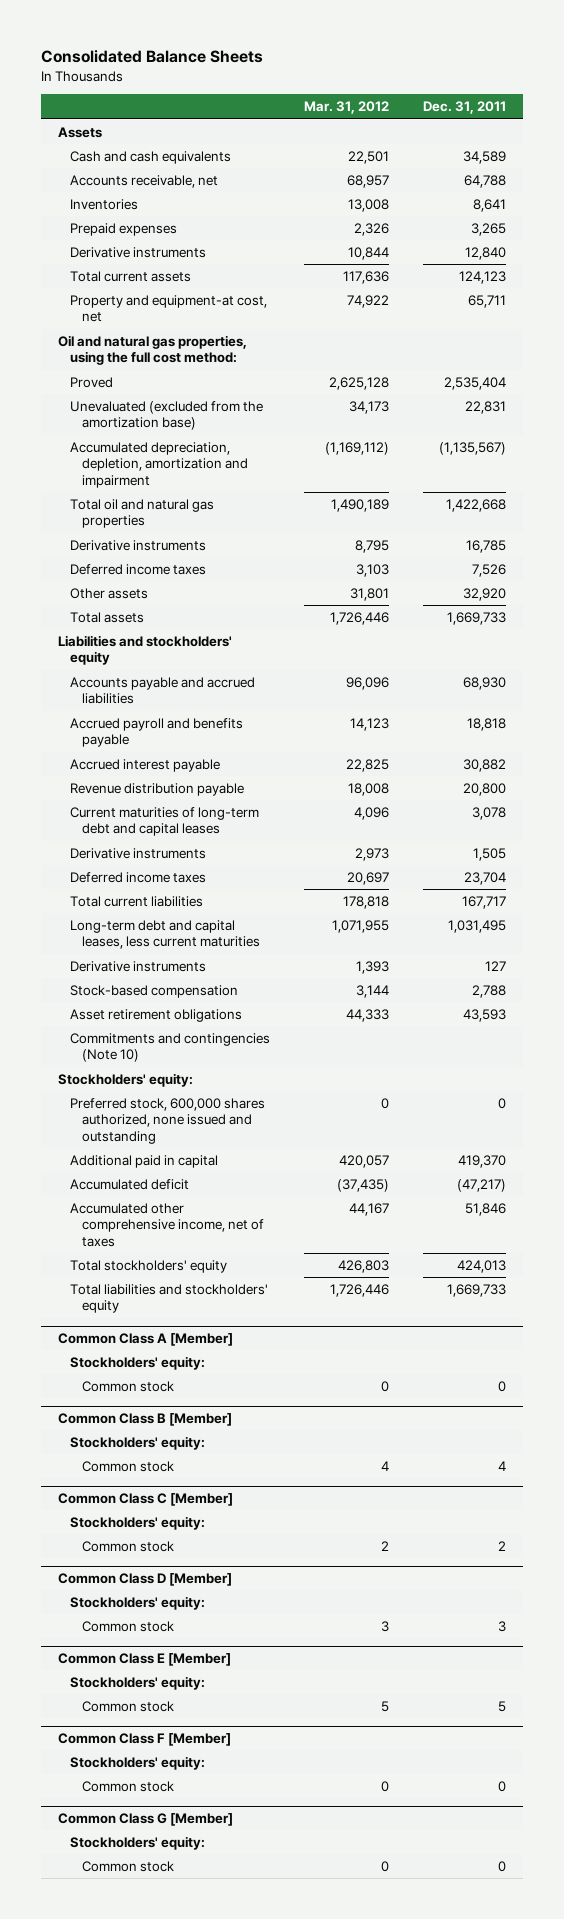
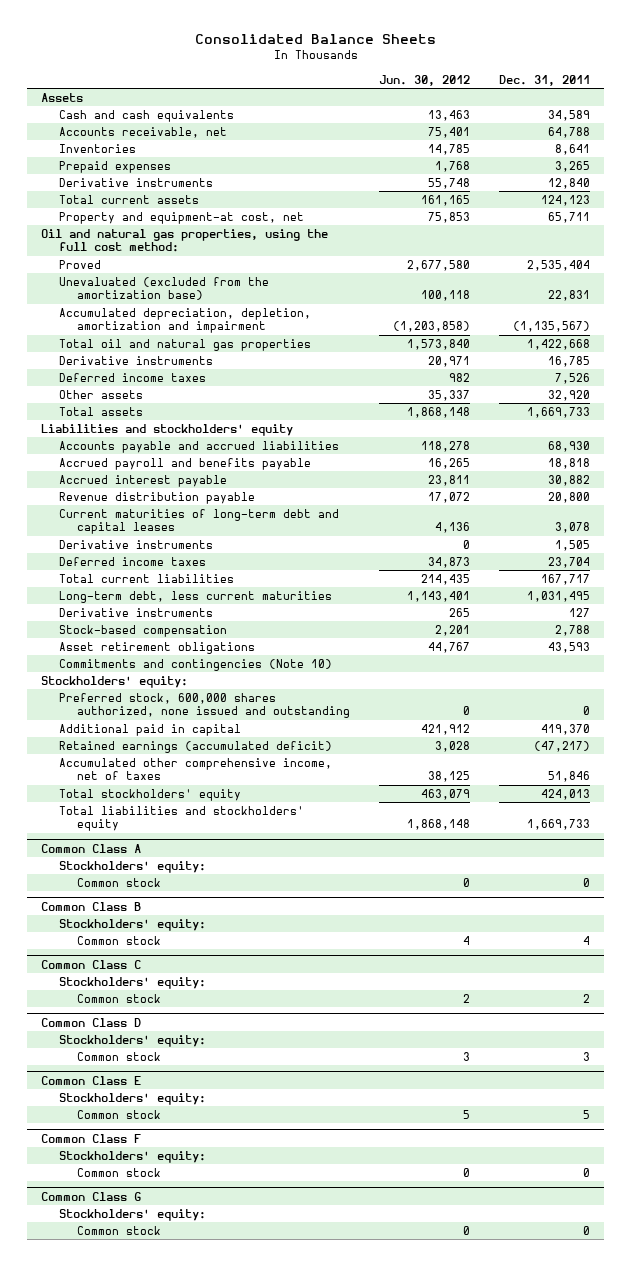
[304,101,390,115] Mar. 31, 2012 -> none
none -> [378,74,470,86] Jun. 30, 2012
[69,919,260,950] Long-term debt and capital leases, less current maturities -> [59,590,333,603] Long-term debt, less current maturities
[69,1178,189,1190] Accumulated deficit -> [59,740,333,753] Retained earnings (accumulated deficit)
[57,1333,233,1347] Common Class A [Member] -> [41,843,142,853] Common Class A
[57,1413,232,1427] Common Class B [Member] -> [41,901,142,911] Common Class B
[57,1493,233,1507] Common Class C [Member] -> [41,959,142,969] Common Class C
[57,1573,232,1587] Common Class D [Member] -> [41,1017,142,1027] Common Class D
[57,1653,231,1667] Common Class E [Member] -> [41,1075,142,1085] Common Class E
[57,1733,231,1747] Common Class F [Member] -> [41,1133,142,1143] Common Class F
[57,1813,233,1827] Common Class G [Member] -> [41,1191,142,1201] Common Class G

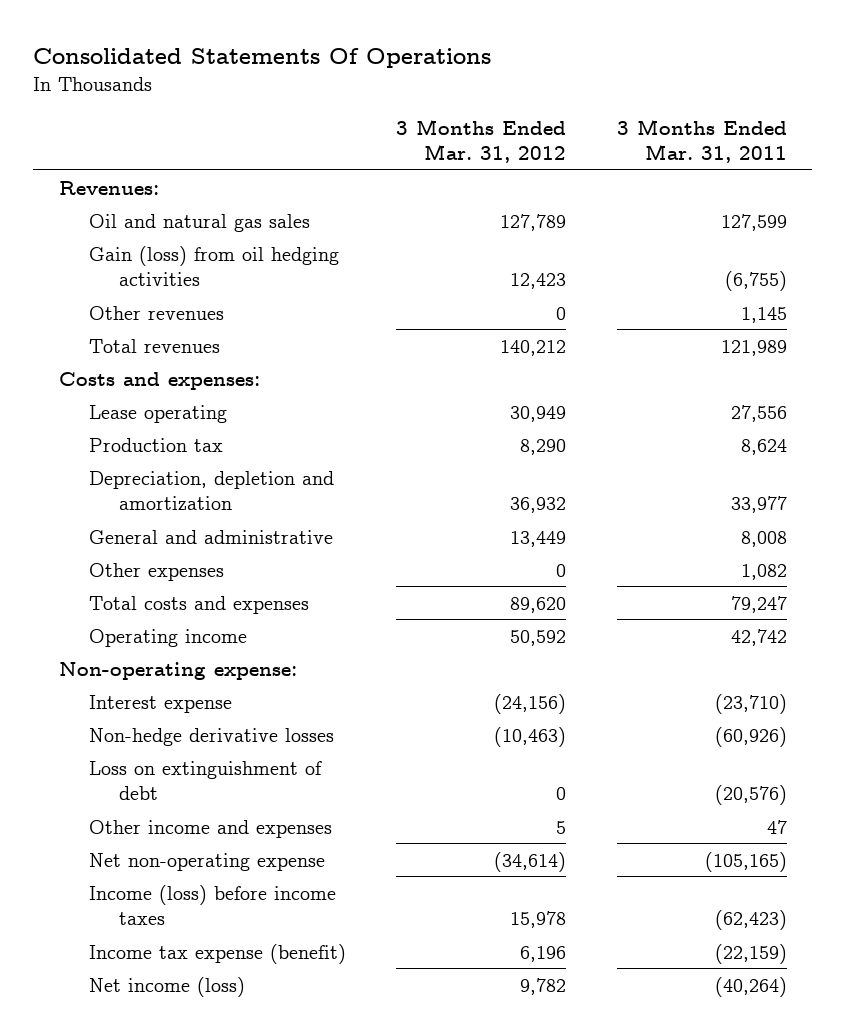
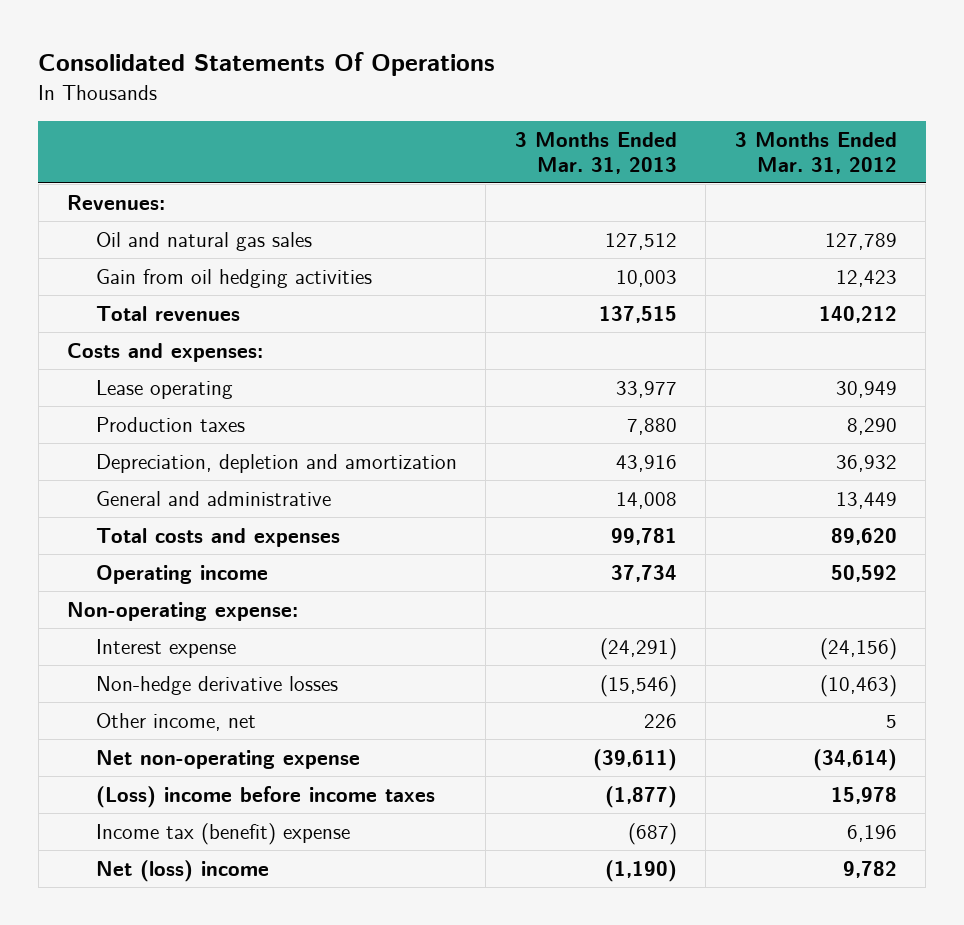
[616,118,787,164] 3 Months Ended Mar. 31, 2011 -> none
none -> [514,131,677,174] 3 Months Ended Mar. 31, 2013
[88,305,224,320] Other revenues -> none
[88,245,339,286] Gain (loss) from oil hedging activities -> [95,268,372,288] Gain from oil hedging activities
[88,437,223,452] Production tax -> [95,416,245,432] Production taxes
[88,562,224,581] Other expenses -> none
[88,760,322,800] Loss on extinguishment of debt -> none
[88,819,332,838] Other income and expenses -> [95,712,256,731] Other income, net
[88,884,336,925] Income (loss) before income taxes -> [95,785,435,808] (Loss) income before income taxes
[88,943,346,964] Income tax expense (benefit) -> [95,822,350,845] Income tax (benefit) expense
[88,976,245,997] Net income (loss) -> [95,859,269,882] Net (loss) income

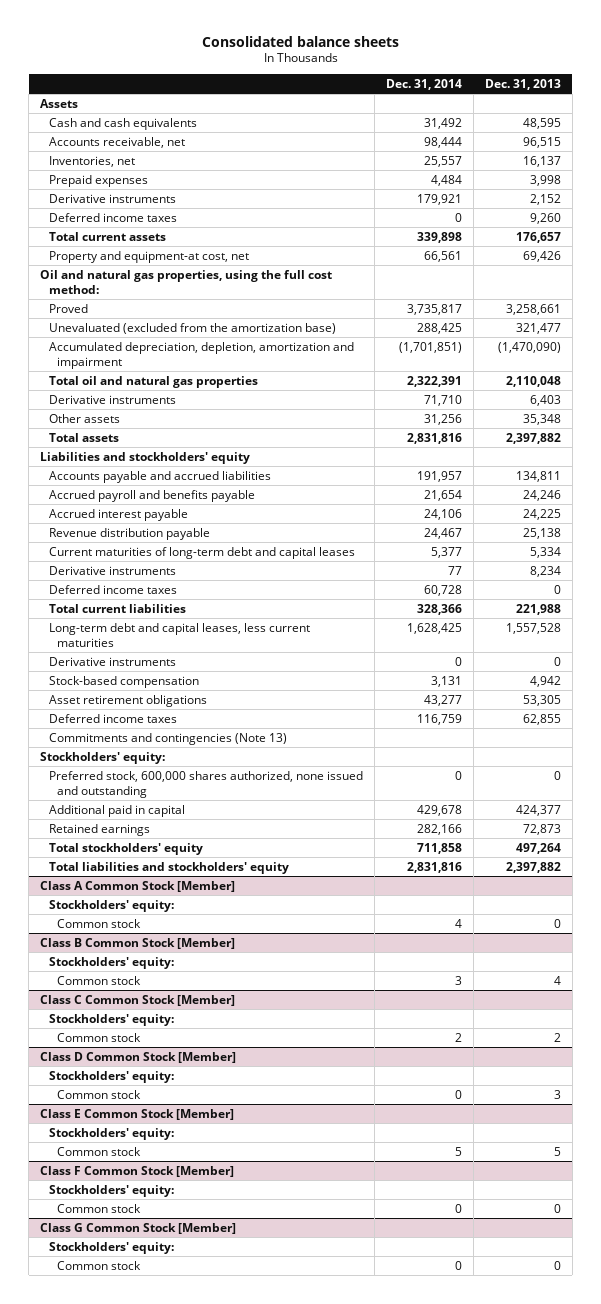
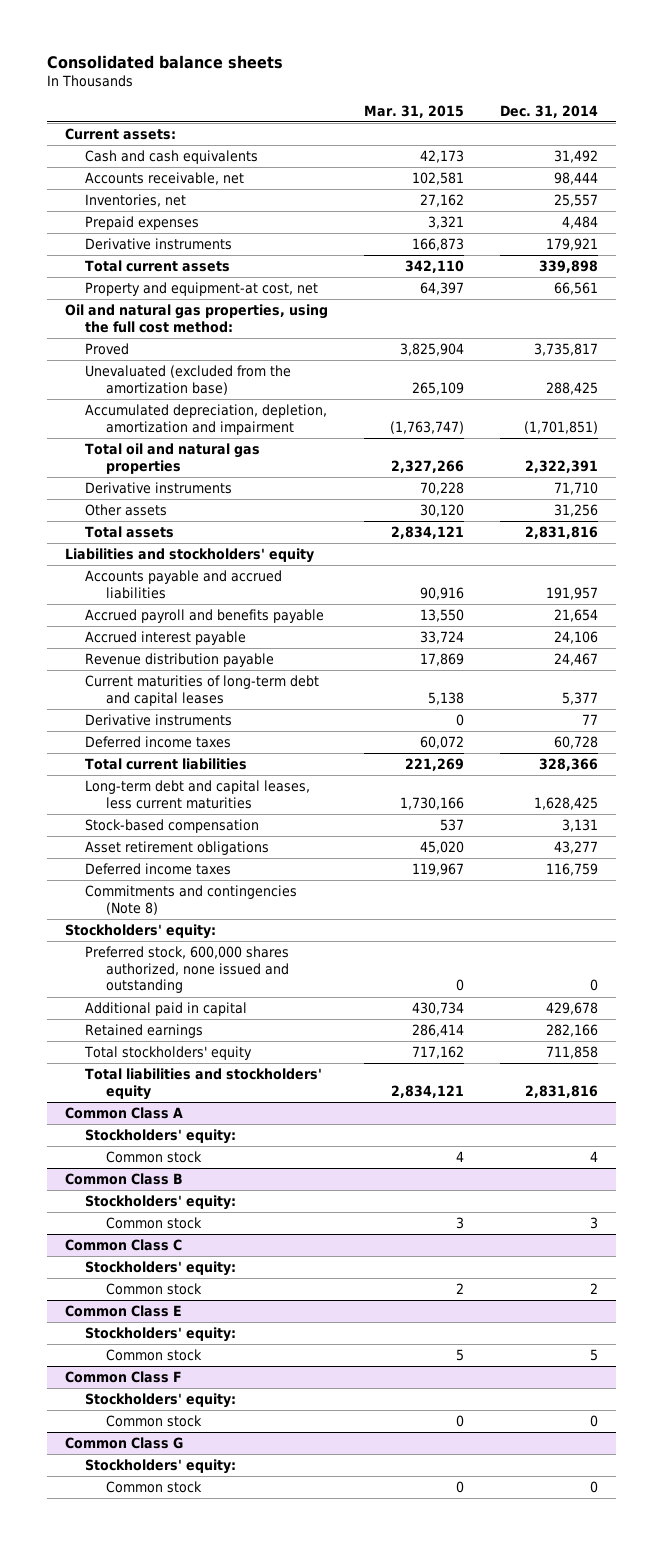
[484,78,561,90] Dec. 31, 2013 -> none
none -> [363,104,464,118] Mar. 31, 2015
[40,98,79,108] Assets -> [64,128,176,141] Current assets:
[48,212,177,222] Deferred income taxes -> none
[48,656,176,666] Derivative instruments -> none
[48,732,287,745] Commitments and contingencies (Note 13) -> [85,885,298,915] Commitments and contingencies (Note 8)
[40,880,236,892] Class A Common Stock [Member] -> [64,1107,183,1120] Common Class A
[40,937,236,949] Class B Common Stock [Member] -> [64,1173,183,1186] Common Class B
[40,994,236,1006] Class C Common Stock [Member] -> [64,1239,182,1252] Common Class C
[40,1051,237,1063] Class D Common Stock [Member] -> none
[48,1070,174,1083] Stockholders' equity: -> none
[56,1089,141,1099] Common stock -> none
[40,1108,235,1120] Class E Common Stock [Member] -> [64,1305,182,1318] Common Class E
[40,1165,235,1177] Class F Common Stock [Member] -> [64,1371,182,1384] Common Class F
[40,1222,237,1234] Class G Common Stock [Member] -> [64,1437,183,1450] Common Class G

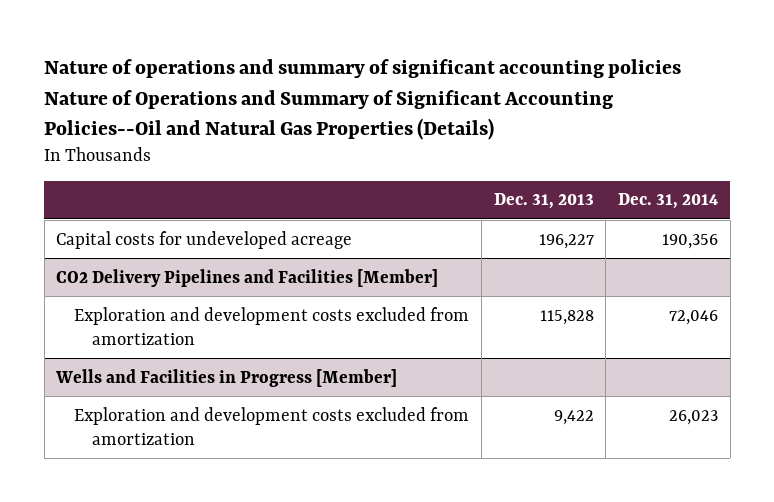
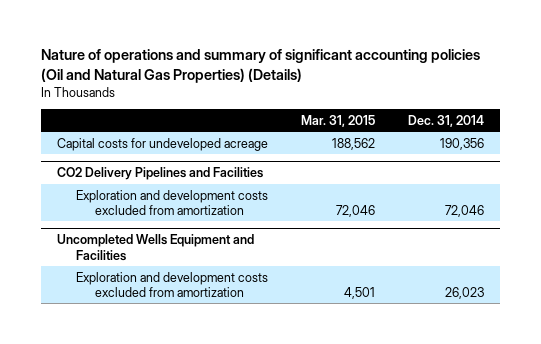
[44,59,682,140] Nature of operations and summary of significant accounting policies Nature of Operations and Summary of Significant Accounting Policies--Oil and Natural Gas Properties (Details) -> [40,49,480,83] Nature of operations and summary of significant accounting policies (Oil and Natural Gas Properties) (Details)
[493,193,594,210] Dec. 31, 2013 -> none
none -> [301,114,376,127] Mar. 31, 2015
[56,268,439,287] CO2 Delivery Pipelines and Facilities [Member] -> [57,167,264,181] CO2 Delivery Pipelines and Facilities
[55,368,398,387] Wells and Facilities in Progress [Member] -> [57,234,255,261] Uncompleted Wells Equipment and Facilities

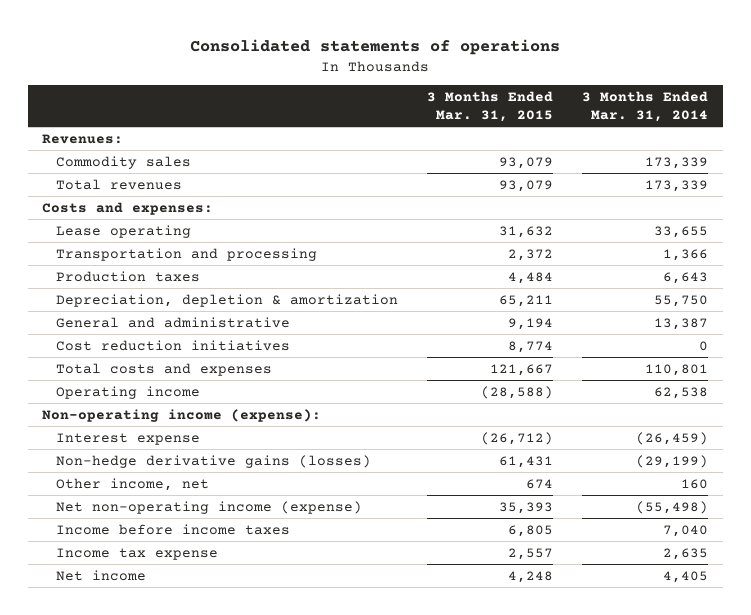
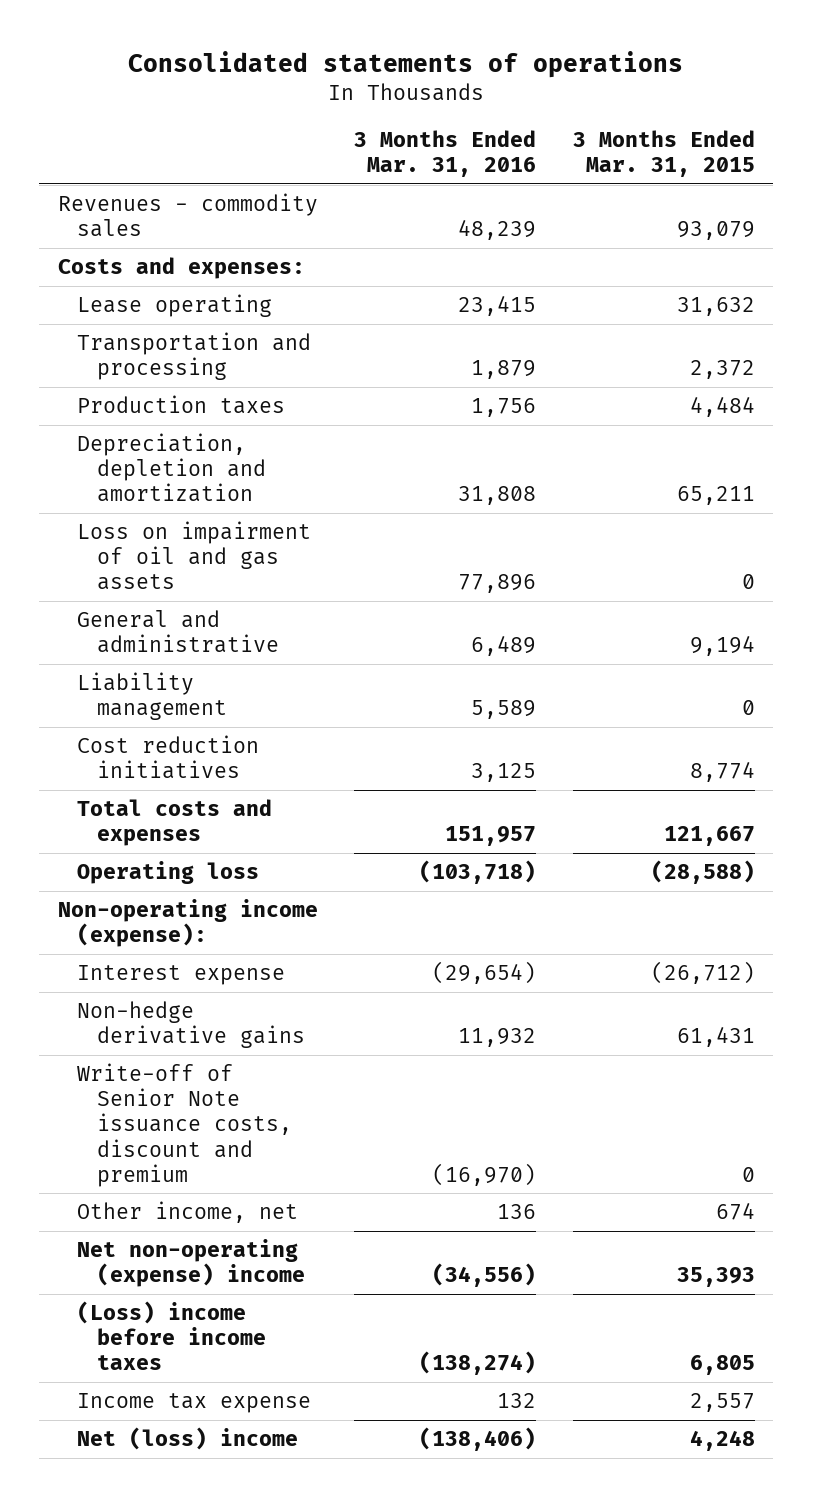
[582,91,709,122] 3 Months Ended Mar. 31, 2014 -> none
none -> [354,130,537,178] 3 Months Ended Mar. 31, 2016
[42,133,124,144] Revenues: -> none
[56,178,183,190] Total revenues -> none
[56,155,192,169] Commodity sales -> [57,193,318,238] Revenues - commodity sales
[56,293,399,307] Depreciation, depletion & amortization -> [77,433,267,503] Depreciation, depletion and amortization
none -> [77,521,312,591] Loss on impairment of oil and gas assets
none -> [77,672,228,721] Liability management
[56,385,201,399] Operating income -> [77,861,260,885] Operating loss
[56,454,372,468] Non-hedge derivative gains (losses) -> [77,1001,306,1049] Non-hedge derivative gains
none -> [77,1063,293,1187] Write-off of Senior Note issuance costs, discount and premium
[56,500,363,514] Net non-operating income (expense) -> [77,1239,306,1288] Net non-operating (expense) income
[56,523,291,535] Income before income taxes -> [77,1301,267,1371] (Loss) income before income taxes
[56,569,147,581] Net income -> [77,1427,299,1451] Net (loss) income

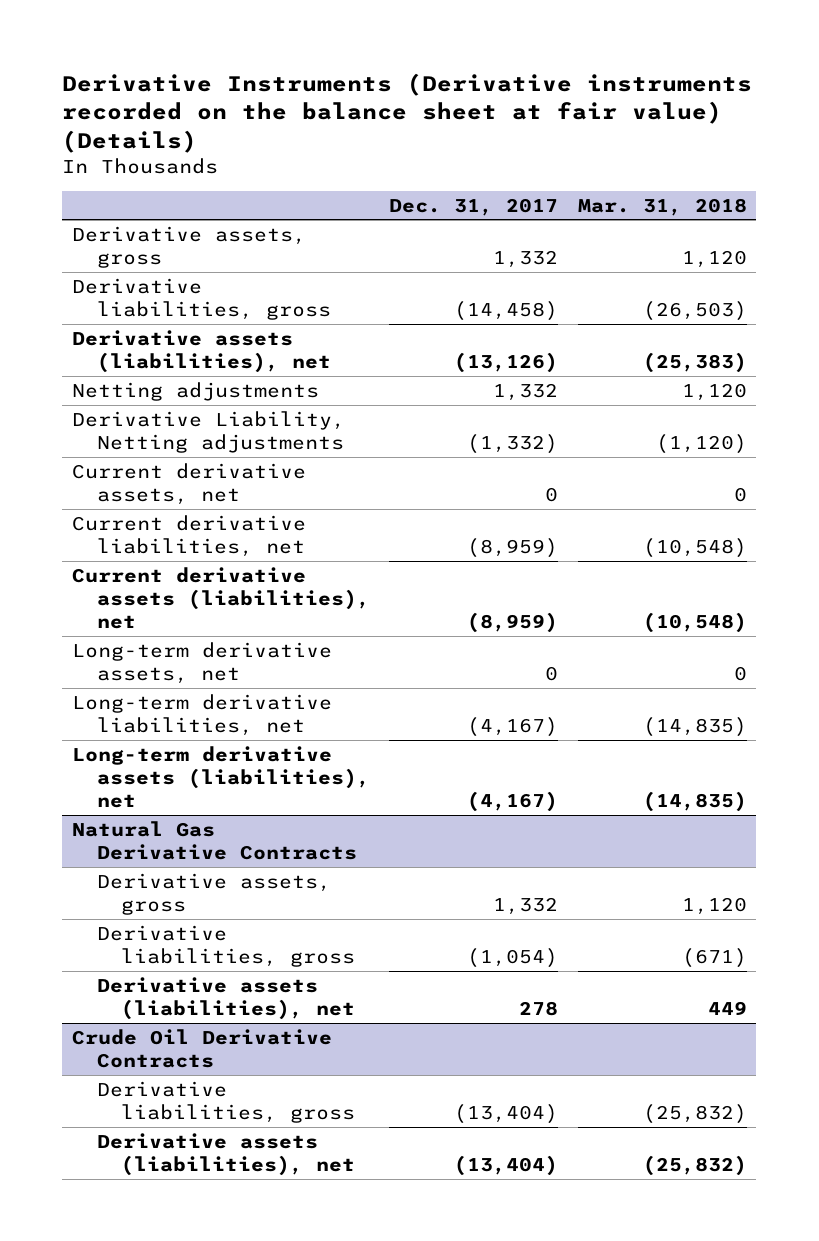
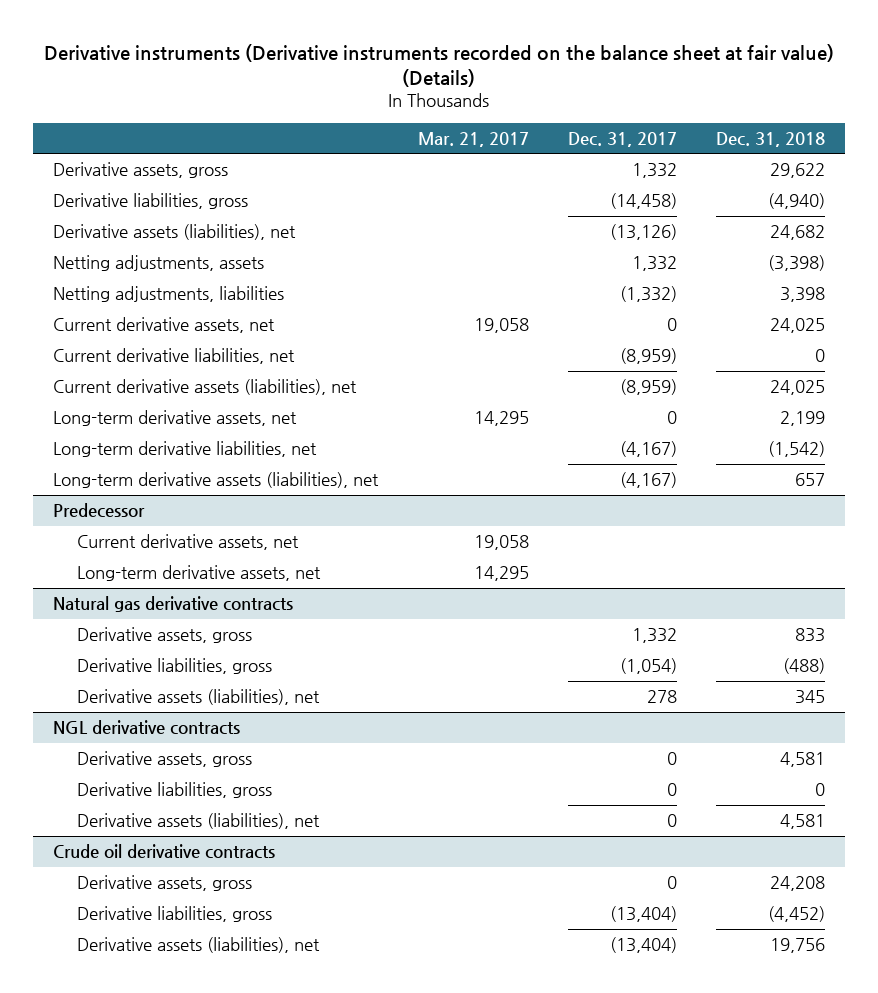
[62,72,753,153] Derivative Instruments (Derivative instruments recorded on the balance sheet at fair value) (Details) -> [44,43,835,88] Derivative instruments (Derivative instruments recorded on the balance sheet at fair value) (Details)
[577,197,747,216] Mar. 31, 2018 -> none
none -> [417,131,529,147] Mar. 21, 2017
none -> [716,131,826,147] Dec. 31, 2018
[71,381,319,401] Netting adjustments -> [53,255,265,272] Netting adjustments, assets
[71,410,345,454] Derivative Liability, Netting adjustments -> [53,286,285,303] Netting adjustments, liabilities
none -> [53,503,146,519] Predecessor
none -> [77,534,300,551] Current derivative assets, net
none -> [77,565,322,582] Long-term derivative assets, net
[71,820,357,861] Natural Gas Derivative Contracts -> [53,596,294,613] Natural gas derivative contracts
none -> [53,720,241,736] NGL derivative contracts
none -> [77,751,253,768] Derivative assets, gross
none -> [77,782,273,799] Derivative liabilities, gross
none -> [77,813,321,830] Derivative assets (liabilities), net
[71,1028,332,1069] Crude Oil Derivative Contracts -> [53,844,276,860] Crude oil derivative contracts
none -> [77,875,253,892] Derivative assets, gross

